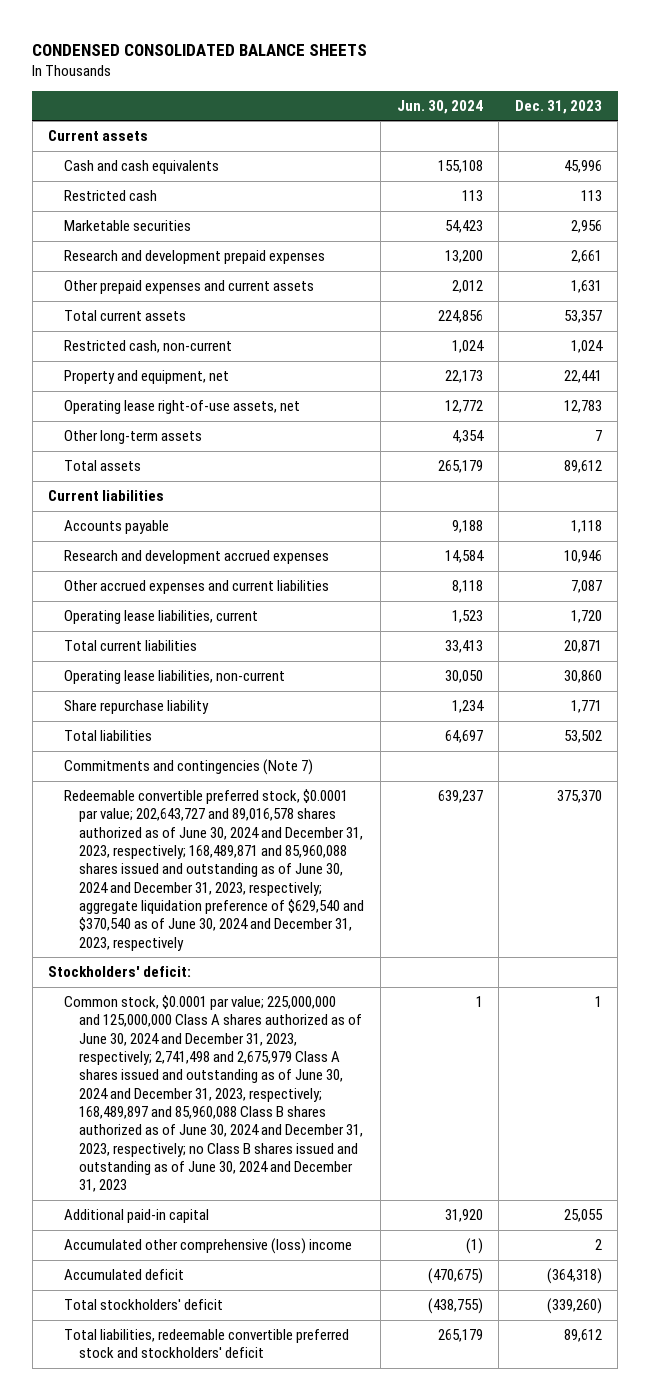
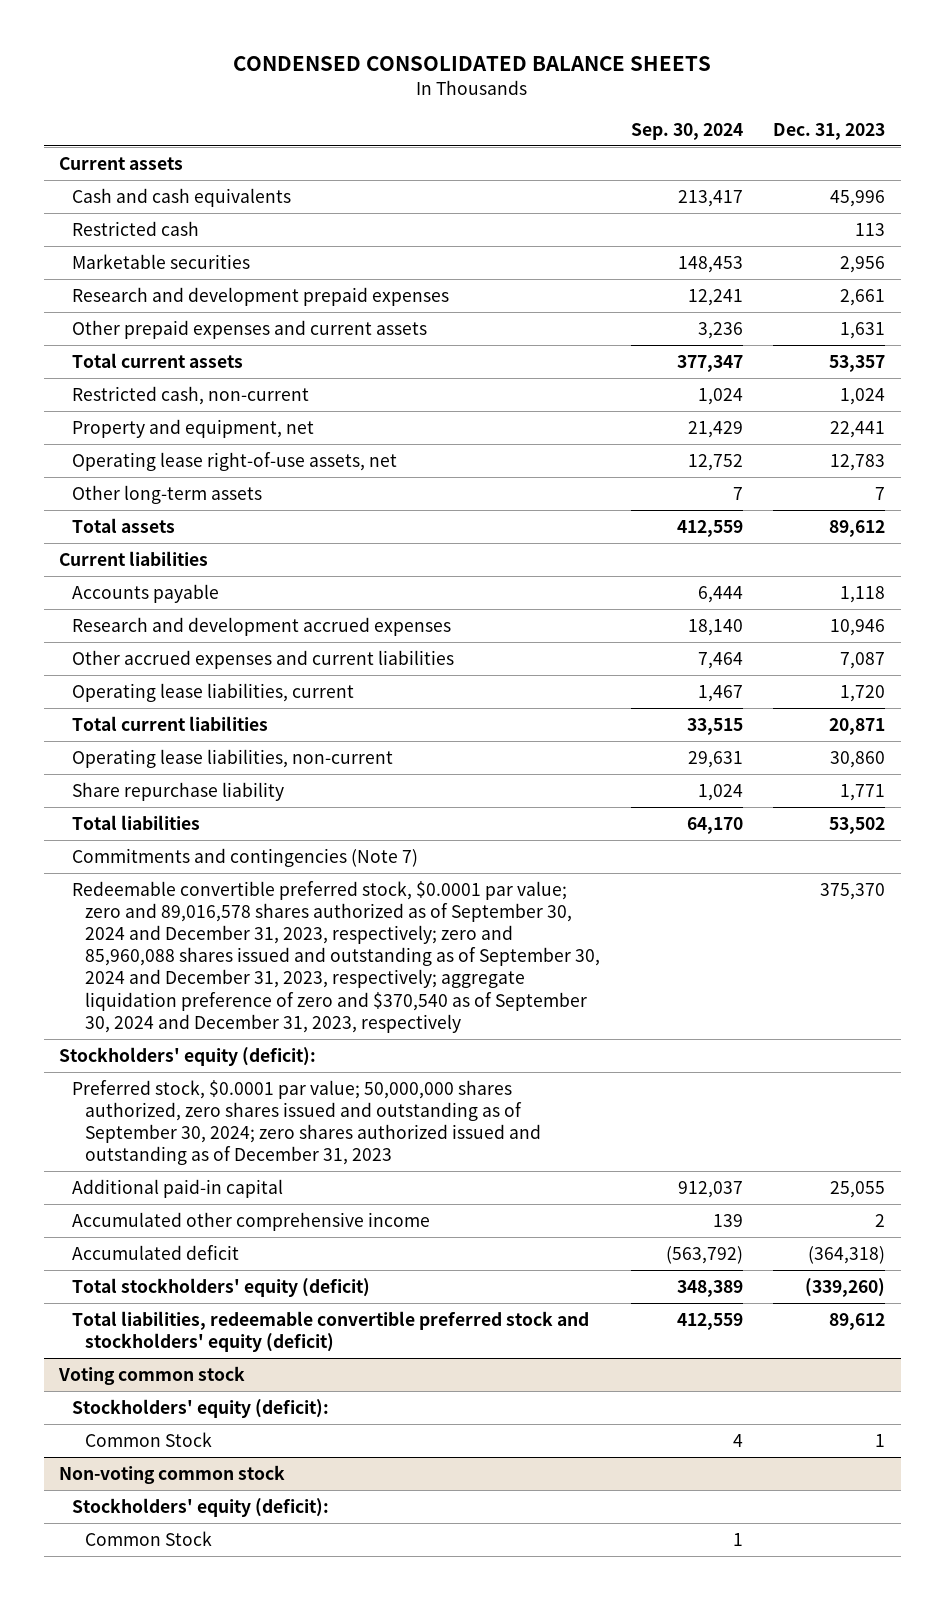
[396,99,483,114] Jun. 30, 2024 -> none
none -> [630,122,743,140] Sep. 30, 2024
[63,995,364,1193] Common stock, $0.0001 par value; 225,000,000 and 125,000,000 Class A shares authorized as of June 30, 2024 and December 31, 2023, respectively; 2,741,498 and 2,675,979 Class A shares issued and outstanding as of June 30, 2024 and December 31, 2023, respectively; 168,489,897 and 85,960,088 Class B shares authorized as of June 30, 2024 and December 31, 2023, respectively; no Class B shares issued and outstanding as of June 30, 2024 and December 31, 2023 -> none
[63,789,365,951] Redeemable convertible preferred stock, $0.0001 par value; 202,643,727 and 89,016,578 shares authorized as of June 30, 2024 and December 31, 2023, respectively; 168,489,871 and 85,960,088 shares issued and outstanding as of June 30, 2024 and December 31, 2023, respectively; aggregate liquidation preference of $629,540 and $370,540 as of June 30, 2024 and December 31, 2023, respectively -> [72,880,600,1033] Redeemable convertible preferred stock, $0.0001 par value; zero and 89,016,578 shares authorized as of September 30, 2024 and December 31, 2023, respectively; zero and 85,960,088 shares issued and outstanding as of September 30, 2024 and December 31, 2023, respectively; aggregate liquidation preference of zero and $370,540 as of September 30, 2024 and December 31, 2023, respectively
[48,966,192,978] Stockholders' deficit: -> [59,1046,317,1066] Stockholders' equity (deficit):
none -> [72,1079,541,1166] Preferred stock, $0.0001 par value; 50,000,000 shares authorized, zero shares issued and outstanding as of September 30, 2024; zero shares authorized issued and outstanding as of December 31, 2023
[63,1238,352,1255] Accumulated other comprehensive (loss) income -> [72,1211,431,1231] Accumulated other comprehensive income
[63,1299,223,1311] Total stockholders' deficit -> [72,1277,371,1297] Total stockholders' equity (deficit)
[63,1329,349,1359] Total liabilities, redeemable convertible preferred stock and stockholders' deficit -> [72,1310,590,1353] Total liabilities, redeemable convertible preferred stock and stockholders' equity (deficit)
none -> [58,1365,246,1385] Voting common stock
none -> [72,1398,330,1418] Stockholders' equity (deficit):
none -> [84,1431,212,1447] Common Stock
none -> [59,1464,286,1484] Non-voting common stock
none -> [72,1497,330,1517] Stockholders' equity (deficit):
none -> [84,1530,212,1546] Common Stock

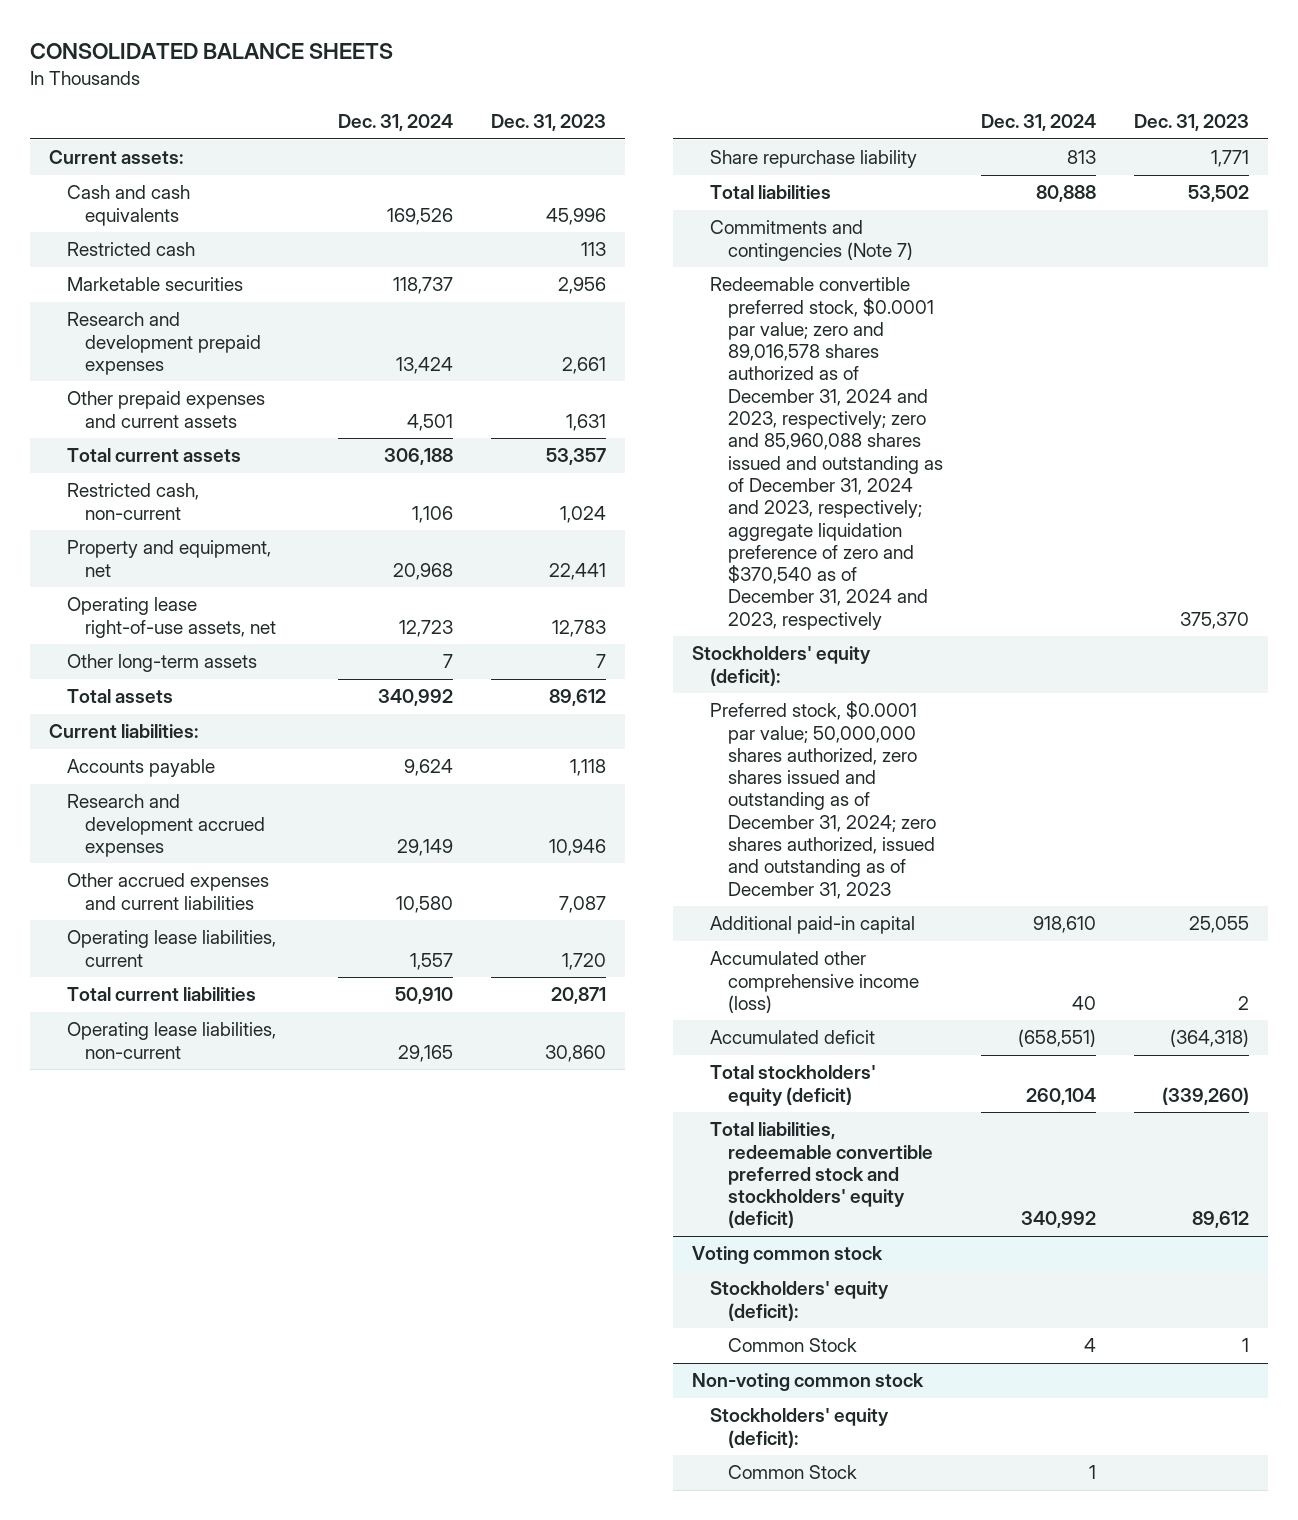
[233,56,712,72] CONDENSED CONSOLIDATED BALANCE SHEETS -> [29,43,393,60] CONSOLIDATED BALANCE SHEETS
[630,122,743,140] Sep. 30, 2024 -> none
none -> [338,114,454,132] Dec. 31, 2024
[59,156,184,170] Current assets -> [48,150,183,165] Current assets:
[59,550,209,566] Current liabilities -> [48,724,198,739] Current liabilities:
[72,880,600,1033] Redeemable convertible preferred stock, $0.0001 par value; zero and 89,016,578 shares authorized as of September 30, 2024 and December 31, 2023, respectively; zero and 85,960,088 shares issued and outstanding as of September 30, 2024 and December 31, 2023, respectively; aggregate liquidation preference of zero and $370,540 as of September 30, 2024 and December 31, 2023, respectively -> [709,277,944,630] Redeemable convertible preferred stock, $0.0001 par value; zero and 89,016,578 shares authorized as of December 31, 2024 and 2023, respectively; zero and 85,960,088 shares issued and outstanding as of December 31, 2024 and 2023, respectively; aggregate liquidation preference of zero and $370,540 as of December 31, 2024 and 2023, respectively
[72,1079,541,1166] Preferred stock, $0.0001 par value; 50,000,000 shares authorized, zero shares issued and outstanding as of September 30, 2024; zero shares authorized issued and outstanding as of December 31, 2023 -> [709,701,937,899] Preferred stock, $0.0001 par value; 50,000,000 shares authorized, zero shares issued and outstanding as of December 31, 2024; zero shares authorized, issued and outstanding as of December 31, 2023
[72,1211,431,1231] Accumulated other comprehensive income -> [709,951,920,1013] Accumulated other comprehensive income (loss)

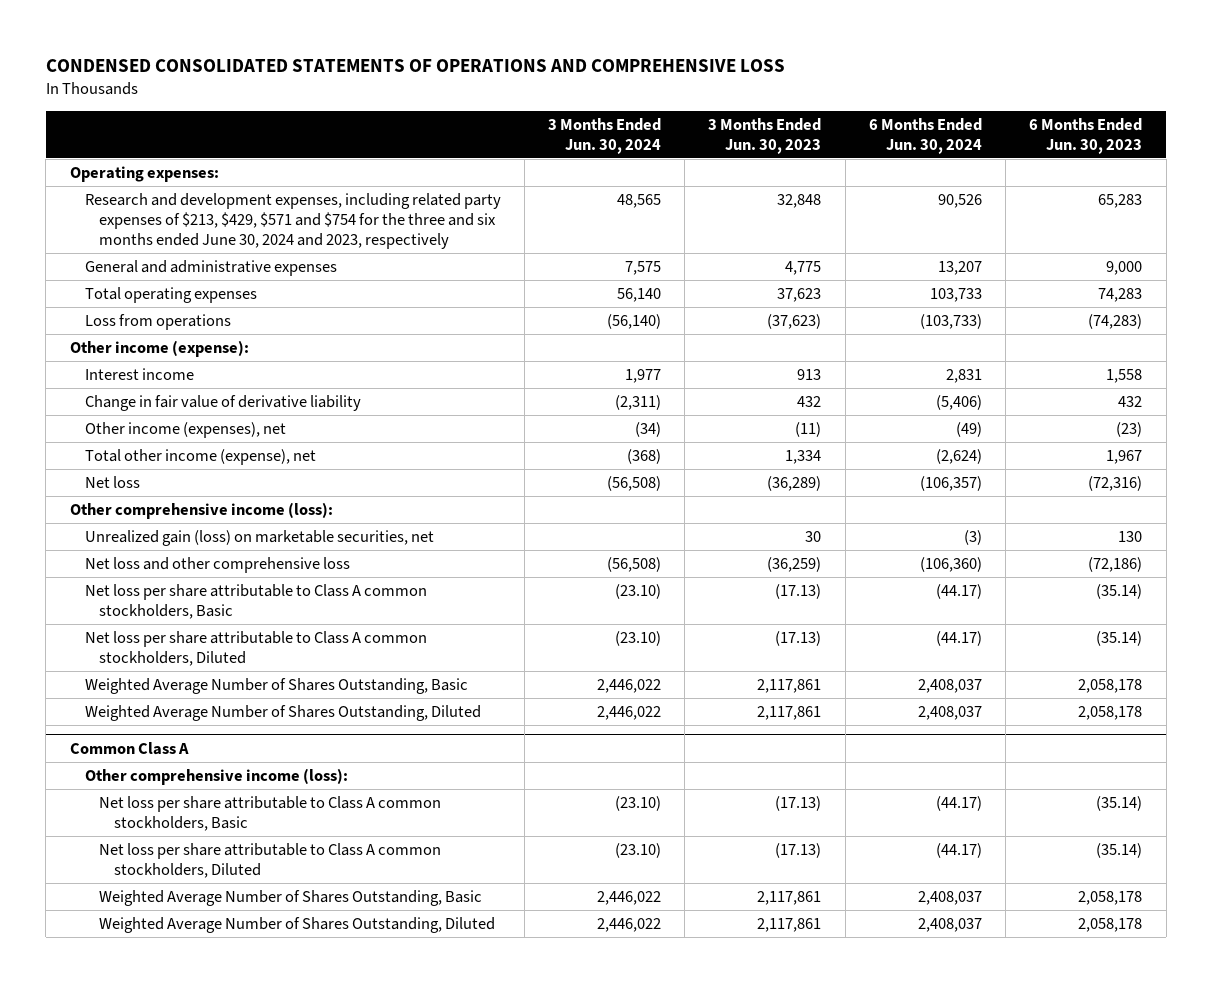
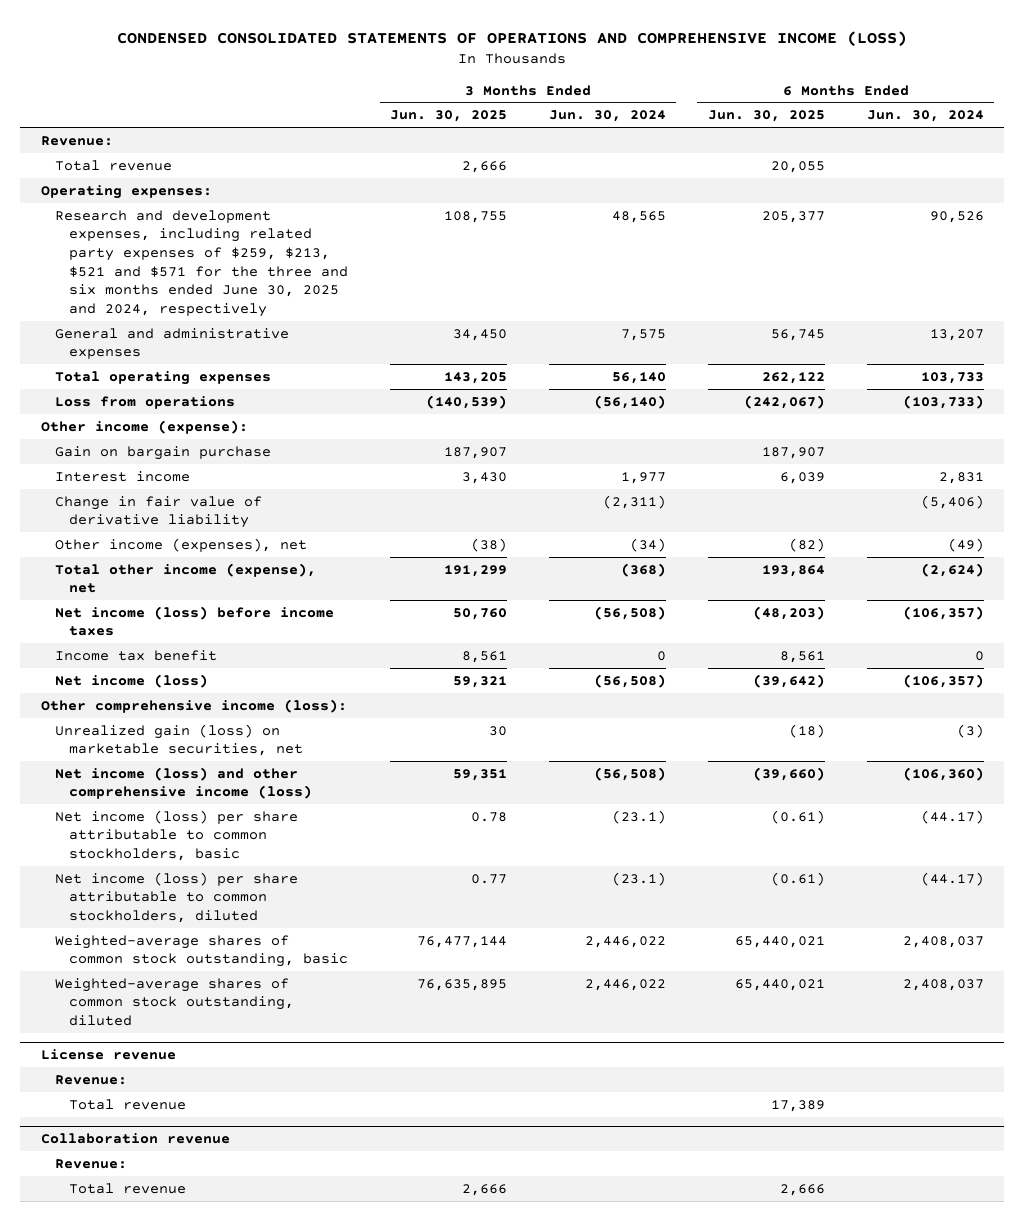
[45,58,785,72] CONDENSED CONSOLIDATED STATEMENTS OF OPERATIONS AND COMPREHENSIVE LOSS -> [117,31,908,47] CONDENSED CONSOLIDATED STATEMENTS OF OPERATIONS AND COMPREHENSIVE INCOME (LOSS)
[708,117,822,154] 3 Months Ended Jun. 30, 2023 -> none
[1029,117,1143,154] 6 Months Ended Jun. 30, 2023 -> none
none -> [390,110,508,123] Jun. 30, 2025
none -> [707,110,825,123] Jun. 30, 2025
none -> [40,135,113,146] Revenue:
none -> [55,159,173,171] Total revenue
[84,193,501,249] Research and development expenses, including related party expenses of $213, $429, $571 and $754 for the three and six months ended June 30, 2024 and 2023, respectively -> [55,209,349,318] Research and development expenses, including related party expenses of $259, $213, $521 and $571 for the three and six months ended June 30, 2025 and 2024, respectively
none -> [55,445,272,460] Gain on bargain purchase
none -> [55,605,335,637] Net income (loss) before income taxes
none -> [55,649,218,661] Income tax benefit
[84,476,140,489] Net loss -> [55,673,209,688] Net income (loss)
[69,741,189,755] Common Class A -> none
[84,768,348,786] Other comprehensive income (loss): -> none
[99,796,442,831] Net loss per share attributable to Class A common stockholders, Basic -> none
[99,843,442,878] Net loss per share attributable to Class A common stockholders, Diluted -> none
[99,890,483,907] Weighted Average Number of Shares Outstanding, Basic -> none
[99,917,496,934] Weighted Average Number of Shares Outstanding, Diluted -> none
[84,557,350,574] Net loss and other comprehensive loss -> [55,766,313,800] Net income (loss) and other comprehensive income (loss)
[84,584,427,619] Net loss per share attributable to Class A common stockholders, Basic -> [55,809,299,862] Net income (loss) per share attributable to common stockholders, basic
[615,584,662,600] (23.10) -> [611,809,666,824] (23.1)
[84,631,427,666] Net loss per share attributable to Class A common stockholders, Diluted -> [55,871,299,924] Net income (loss) per share attributable to common stockholders, diluted
[615,631,662,647] (23.10) -> [611,871,666,886] (23.1)
[84,678,468,695] Weighted Average Number of Shares Outstanding, Basic -> [55,934,349,968] Weighted-average shares of common stock outstanding, basic
[84,705,481,722] Weighted Average Number of Shares Outstanding, Diluted -> [55,977,295,1027] Weighted-average shares of common stock outstanding, diluted
none -> [40,1049,176,1061] License revenue
none -> [55,1074,128,1085] Revenue:
none -> [69,1098,187,1110] Total revenue
none -> [40,1133,230,1145] Collaboration revenue
none -> [55,1158,128,1169] Revenue:
none -> [69,1182,187,1194] Total revenue

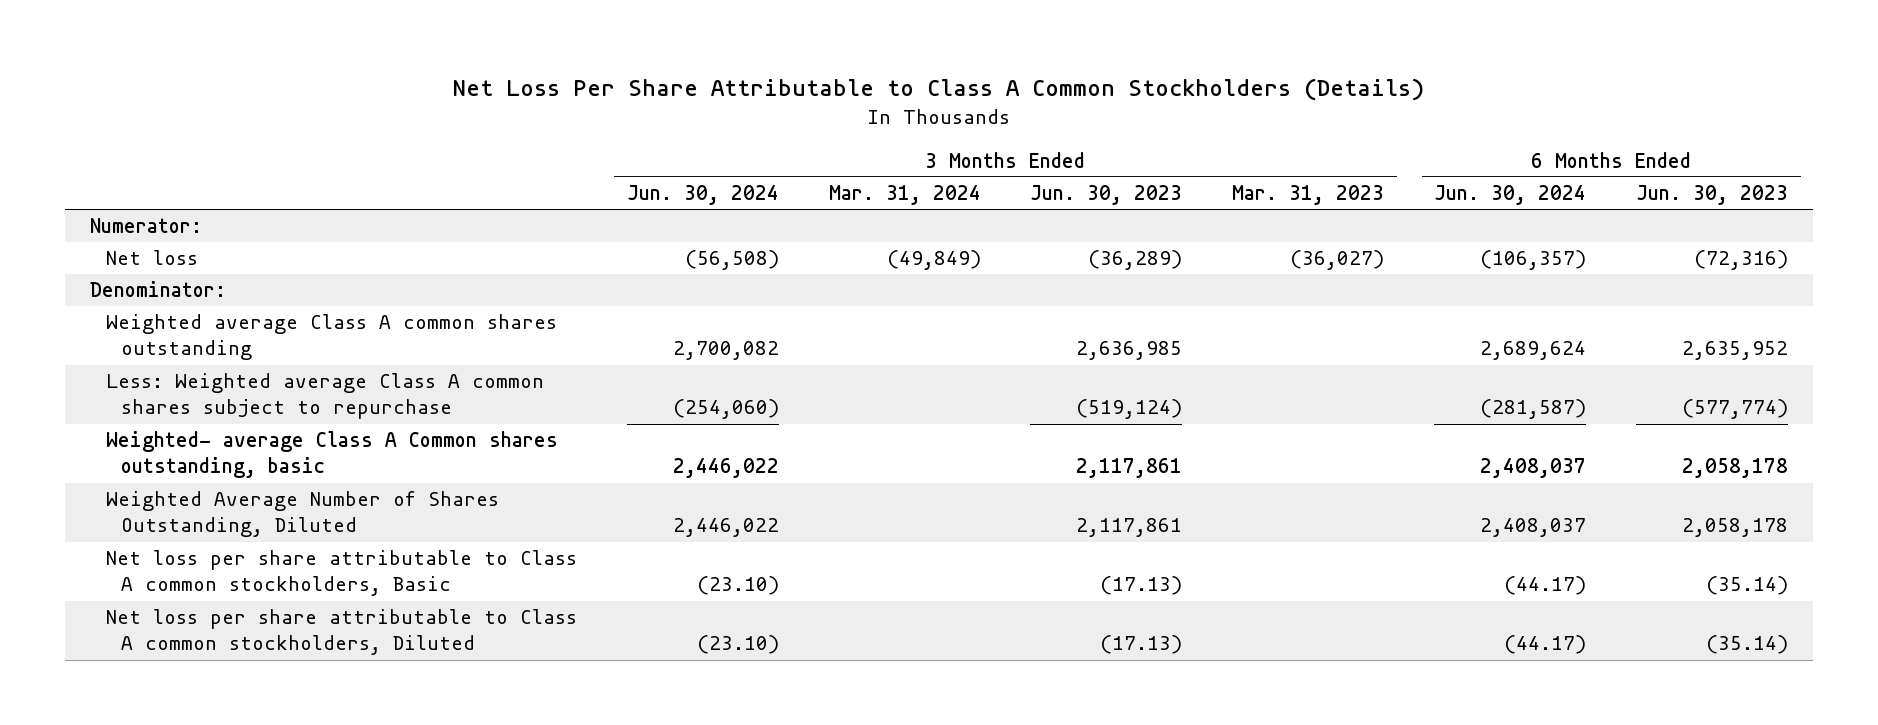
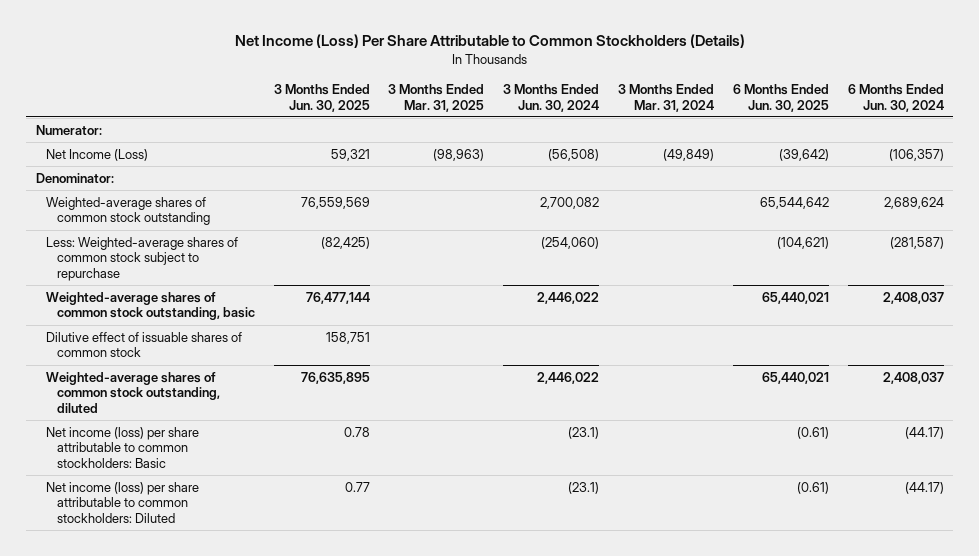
[453,78,1425,102] Net Loss Per Share Attributable to Class A Common Stockholders (Details) -> [234,34,745,49] Net Income (Loss) Per Share Attributable to Common Stockholders (Details)
[1030,185,1183,206] Jun. 30, 2023 -> none
[1232,185,1385,206] Mar. 31, 2023 -> none
[1636,185,1789,206] Jun. 30, 2023 -> none
none -> [273,83,370,112] 3 Months Ended Jun. 30, 2025
none -> [388,83,485,112] 3 Months Ended Mar. 31, 2025
none -> [732,83,829,112] 6 Months Ended Jun. 30, 2025
[105,250,198,266] Net loss -> [46,148,149,161] Net Income (Loss)
[105,314,557,361] Weighted average Class A common shares outstanding -> [46,196,210,226] Weighted-average shares of common stock outstanding
[105,373,544,420] Less: Weighted average Class A common shares subject to repurchase -> [46,236,239,282] Less: Weighted-average shares of common stock subject to repurchase
[105,431,558,479] Weighted- average Class A Common shares outstanding, basic -> [46,291,255,321] Weighted-average shares of common stock outstanding, basic
none -> [46,331,243,358] Dilutive effect of issuable shares of common stock
[105,491,499,538] Weighted Average Number of Shares Outstanding, Diluted -> [46,371,220,414] Weighted-average shares of common stock outstanding, diluted
[105,550,577,597] Net loss per share attributable to Class A common stockholders, Basic -> [46,426,200,469] Net income (loss) per share attributable to common stockholders: Basic
[696,576,779,596] (23.10) -> [568,426,600,439] (23.1)
[105,609,577,656] Net loss per share attributable to Class A common stockholders, Diluted -> [46,481,200,524] Net income (loss) per share attributable to common stockholders: Diluted
[696,635,779,655] (23.10) -> [568,481,600,494] (23.1)

